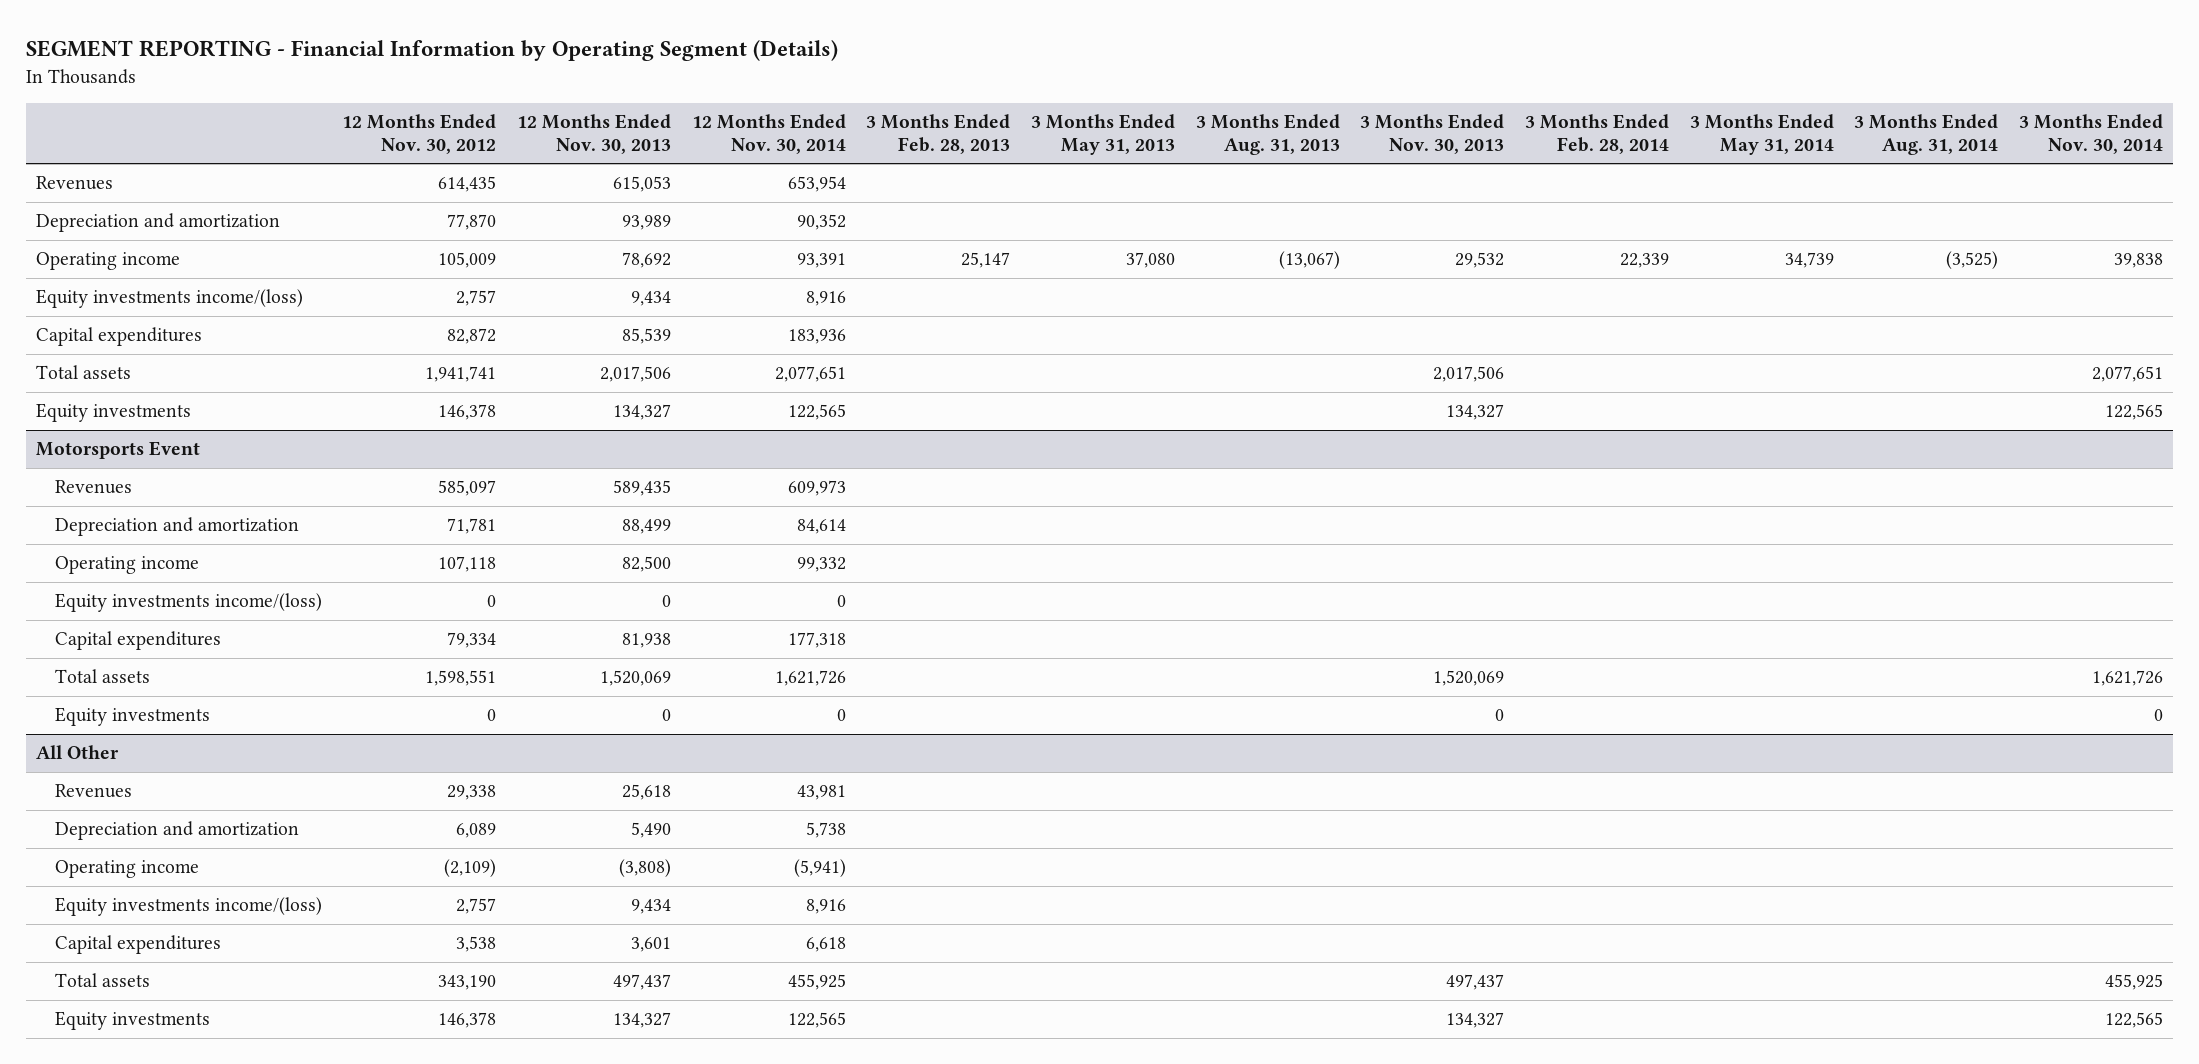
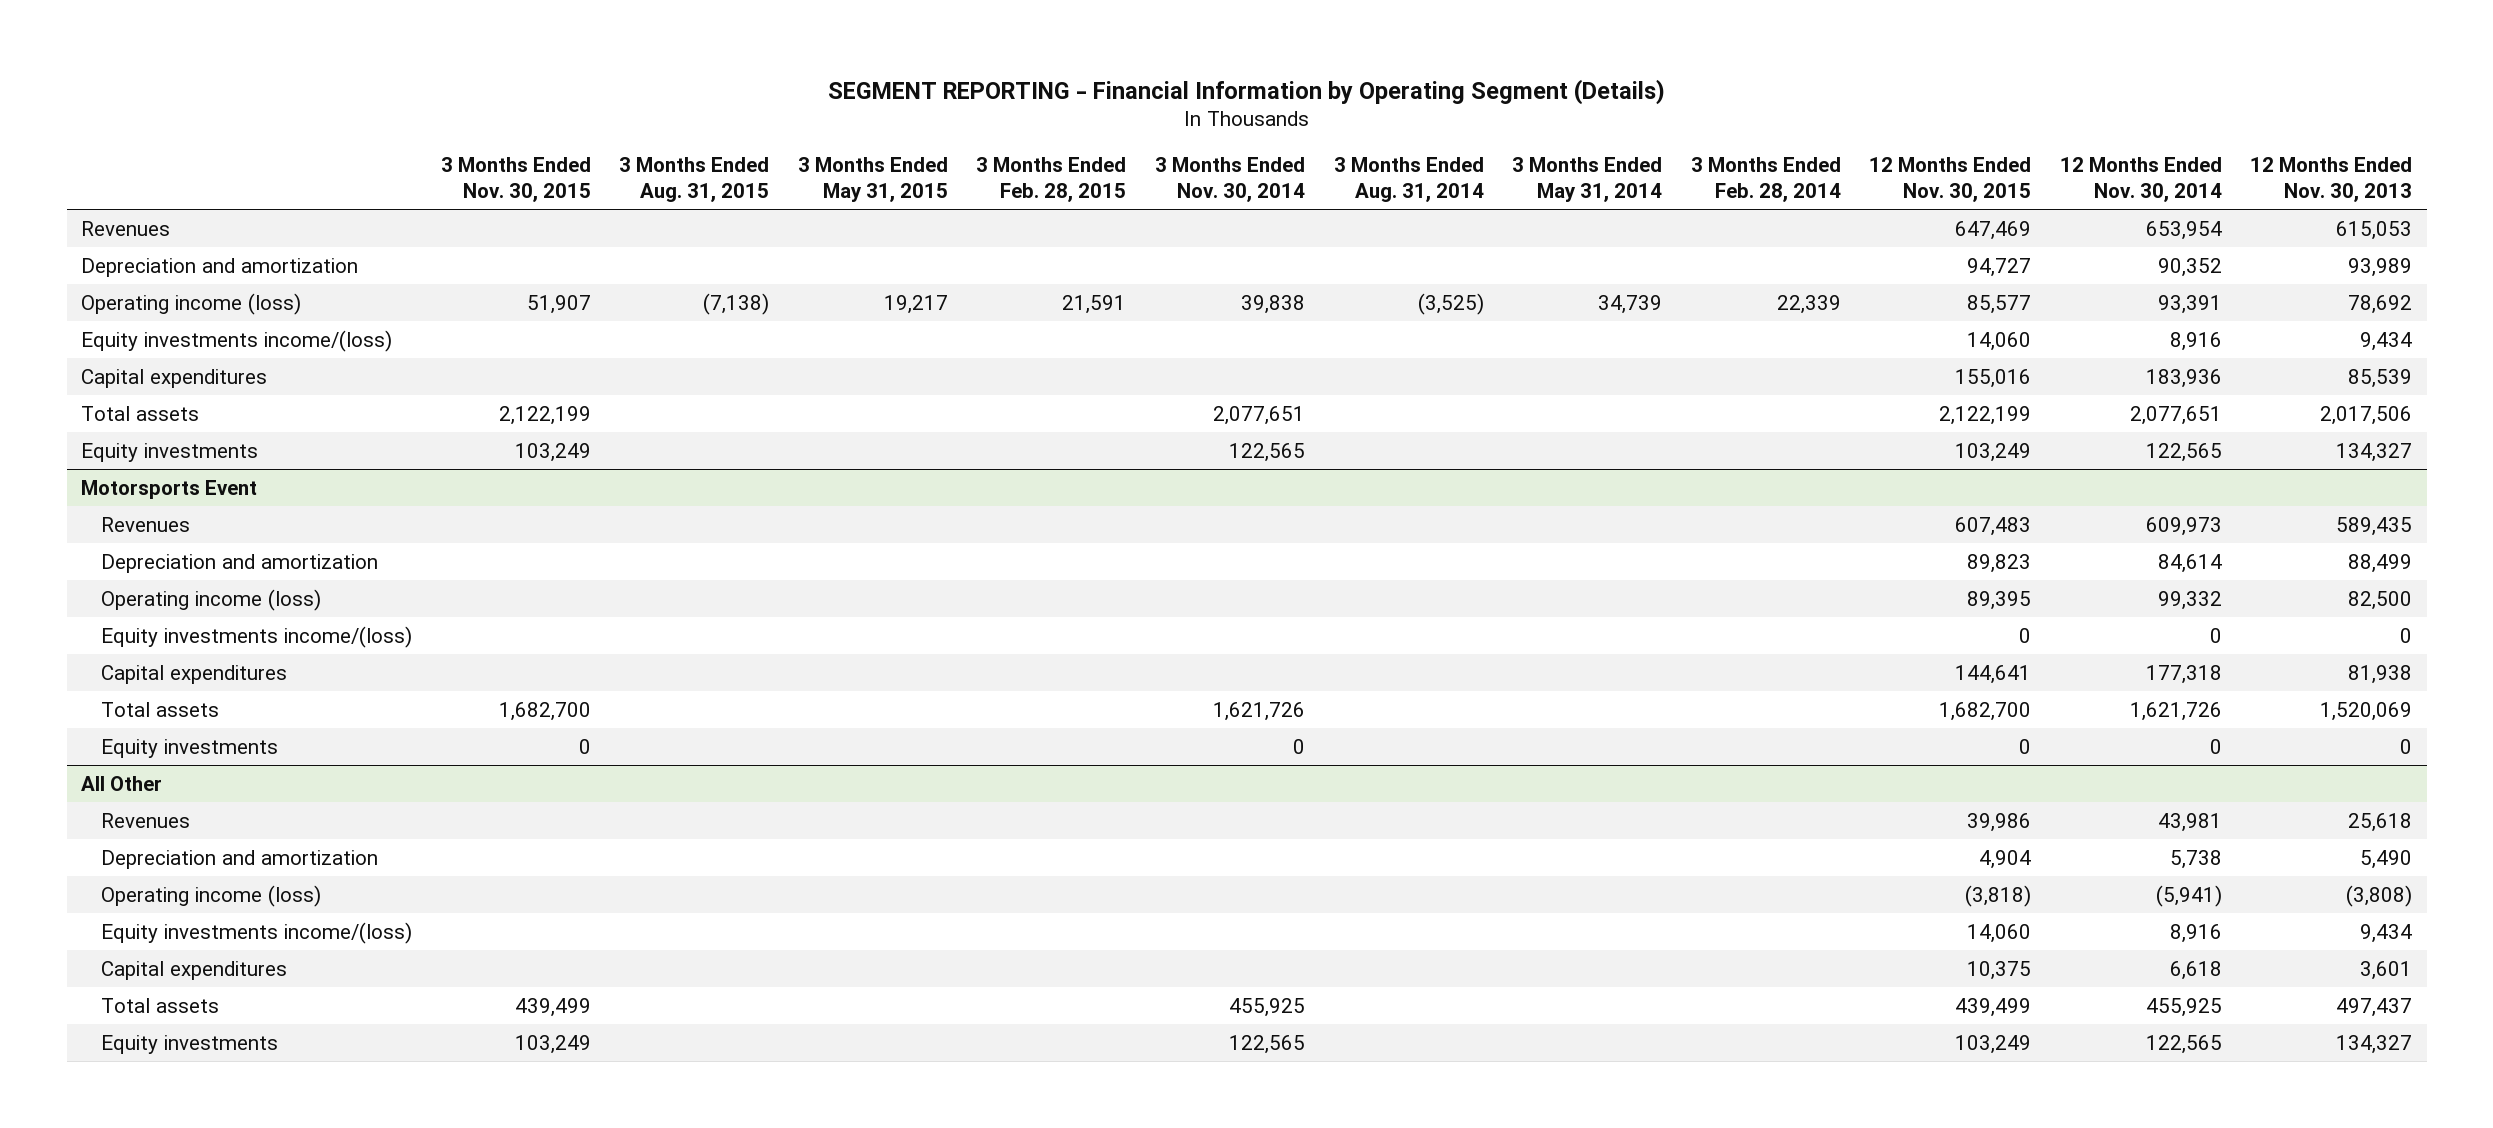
[342,113,497,154] 12 Months Ended Nov. 30, 2012 -> none
[866,113,1011,154] 3 Months Ended Feb. 28, 2013 -> none
[1030,113,1175,155] 3 Months Ended May 31, 2013 -> none
[1195,113,1340,155] 3 Months Ended Aug. 31, 2013 -> none
[1360,113,1505,154] 3 Months Ended Nov. 30, 2013 -> none
none -> [440,157,591,203] 3 Months Ended Nov. 30, 2015
none -> [619,157,770,203] 3 Months Ended Aug. 31, 2015
none -> [797,157,948,203] 3 Months Ended May 31, 2015
none -> [976,157,1127,203] 3 Months Ended Feb. 28, 2015
none -> [1869,157,2032,203] 12 Months Ended Nov. 30, 2015
[35,252,180,271] Operating income -> [81,292,302,315] Operating income (loss)
[54,556,199,575] Operating income -> [101,588,322,611] Operating income (loss)
[54,860,199,879] Operating income -> [101,884,322,907] Operating income (loss)

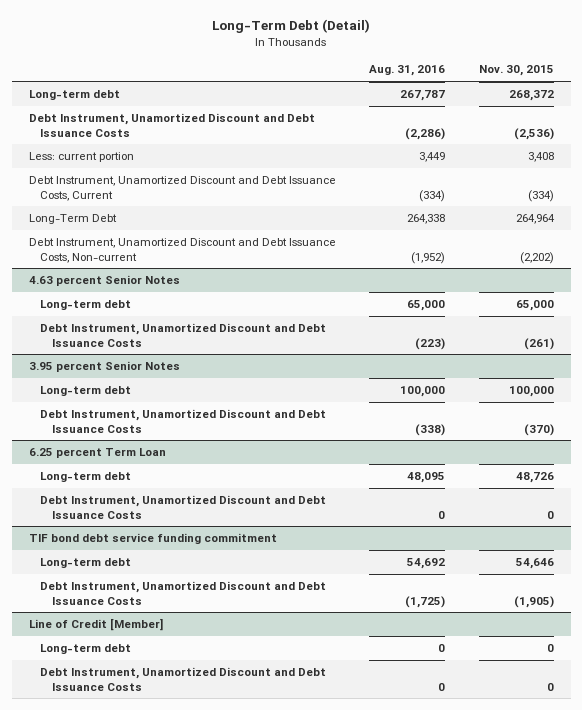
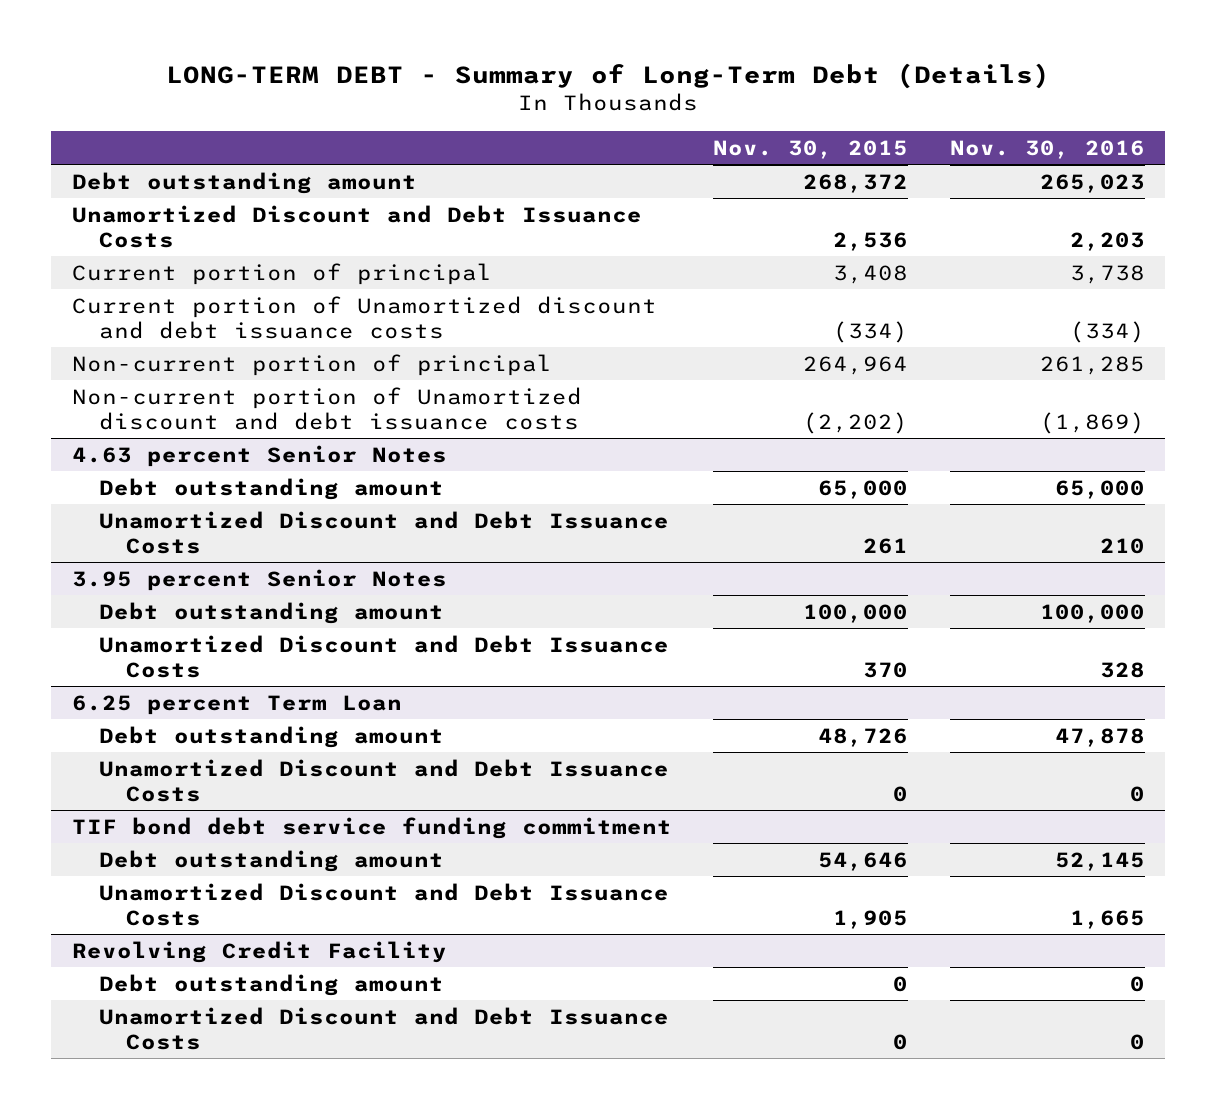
[212,18,371,33] Long-Term Debt (Detail) -> [166,62,1051,89] LONG-TERM DEBT - Summary of Long-Term Debt (Details)
[369,65,446,77] Aug. 31, 2016 -> none
none -> [949,139,1145,159] Nov. 30, 2016
[28,89,120,100] Long-term debt -> [71,171,417,194] Debt outstanding amount
[28,112,315,137] Debt Instrument, Unamortized Discount and Debt Issuance Costs -> [71,204,642,248] Unamortized Discount and Debt Issuance Costs
[513,127,554,140] (2,536) -> [833,231,909,251] 2,536
[28,151,134,162] Less: current portion -> [71,262,492,285] Current portion of principal
[28,175,336,201] Debt Instrument, Unamortized Discount and Debt Issuance Costs, Current -> [71,295,657,339] Current portion of Unamortized discount and debt issuance costs
[28,213,117,224] Long-Term Debt -> [71,353,552,376] Non-current portion of principal
[28,237,336,263] Debt Instrument, Unamortized Discount and Debt Issuance Costs, Non-current -> [71,386,582,430] Non-current portion of Unamortized discount and debt issuance costs
[40,299,132,310] Long-term debt -> none
none -> [99,477,445,500] Debt outstanding amount
[40,322,327,347] Debt Instrument, Unamortized Discount and Debt Issuance Costs -> [99,510,670,554] Unamortized Discount and Debt Issuance Costs
[523,337,554,350] (261) -> [863,537,909,554] 261
[40,385,132,396] Long-term debt -> none
none -> [99,601,445,624] Debt outstanding amount
[40,408,327,433] Debt Instrument, Unamortized Discount and Debt Issuance Costs -> [99,634,670,678] Unamortized Discount and Debt Issuance Costs
[523,423,554,436] (370) -> [863,661,909,678] 370
[40,471,132,482] Long-term debt -> [99,725,445,748] Debt outstanding amount
[40,494,327,519] Debt Instrument, Unamortized Discount and Debt Issuance Costs -> [99,758,670,802] Unamortized Discount and Debt Issuance Costs
[40,643,132,654] Long-term debt -> none
[40,557,132,568] Long-term debt -> [99,849,445,872] Debt outstanding amount
[40,580,327,605] Debt Instrument, Unamortized Discount and Debt Issuance Costs -> [99,882,670,926] Unamortized Discount and Debt Issuance Costs
[513,595,554,608] (1,905) -> [833,909,909,929] 1,905
[28,617,163,631] Line of Credit [Member] -> [71,940,447,963] Revolving Credit Facility
none -> [99,973,445,996] Debt outstanding amount
[40,666,327,691] Debt Instrument, Unamortized Discount and Debt Issuance Costs -> [99,1006,670,1050] Unamortized Discount and Debt Issuance Costs

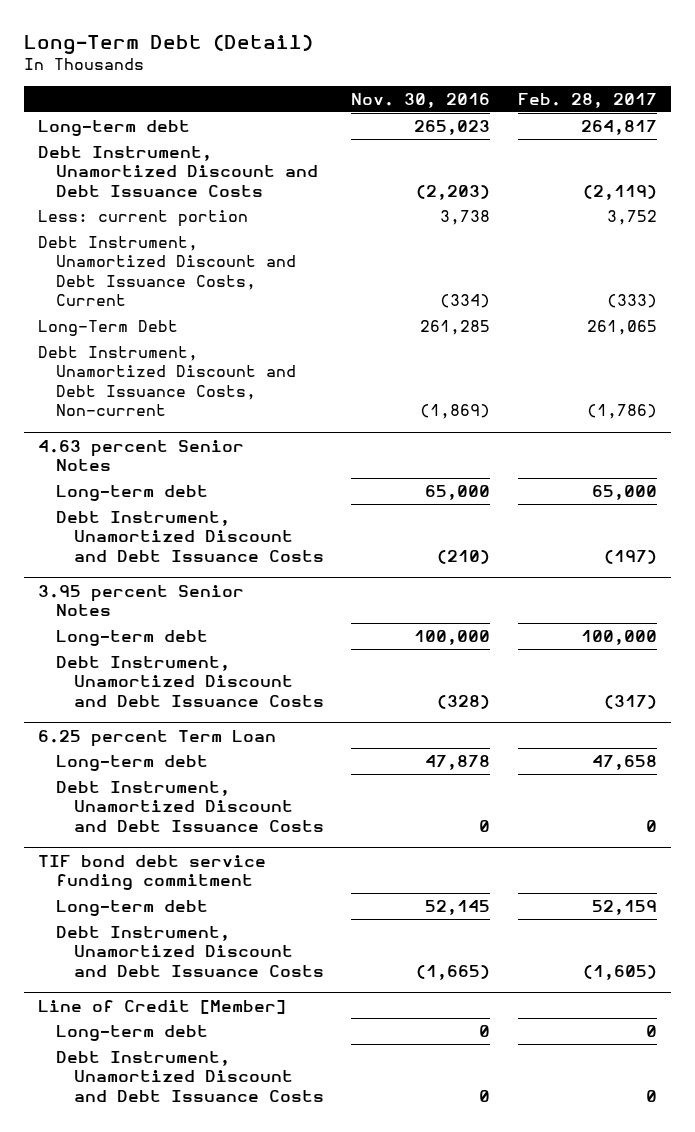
[166,62,1051,89] LONG-TERM DEBT - Summary of Long-Term Debt (Details) -> [24,33,314,54] Long-Term Debt (Detail)
[713,139,909,159] Nov. 30, 2015 -> none
none -> [517,93,657,109] Feb. 28, 2017
[71,171,417,194] Debt outstanding amount -> [37,119,190,136] Long-term debt
[71,204,642,248] Unamortized Discount and Debt Issuance Costs -> [37,145,318,197] Debt Instrument, Unamortized Discount and Debt Issuance Costs
[1069,231,1145,251] 2,203 -> [416,184,491,200] (2,203)
[71,262,492,285] Current portion of principal -> [37,209,248,227] Less: current portion
[71,295,657,339] Current portion of Unamortized discount and debt issuance costs -> [37,235,296,307] Debt Instrument, Unamortized Discount and Debt Issuance Costs, Current
[71,353,552,376] Non-current portion of principal -> [37,319,178,336] Long-Term Debt
[71,386,582,430] Non-current portion of Unamortized discount and debt issuance costs -> [37,345,296,417] Debt Instrument, Unamortized Discount and Debt Issuance Costs, Non-current
[99,477,445,500] Debt outstanding amount -> none
none -> [55,484,208,501] Long-term debt
[99,510,670,554] Unamortized Discount and Debt Issuance Costs -> [55,510,324,562] Debt Instrument, Unamortized Discount and Debt Issuance Costs
[1099,537,1145,554] 210 -> [437,549,491,564] (210)
[99,601,445,624] Debt outstanding amount -> none
none -> [55,629,208,646] Long-term debt
[99,634,670,678] Unamortized Discount and Debt Issuance Costs -> [55,655,324,707] Debt Instrument, Unamortized Discount and Debt Issuance Costs
[1099,661,1145,678] 328 -> [437,694,491,709] (328)
[99,725,445,748] Debt outstanding amount -> [55,754,208,771] Long-term debt
[99,758,670,802] Unamortized Discount and Debt Issuance Costs -> [55,780,324,832] Debt Instrument, Unamortized Discount and Debt Issuance Costs
[99,973,445,996] Debt outstanding amount -> none
[99,849,445,872] Debt outstanding amount -> [55,899,208,916] Long-term debt
[99,882,670,926] Unamortized Discount and Debt Issuance Costs -> [55,925,324,977] Debt Instrument, Unamortized Discount and Debt Issuance Costs
[1069,909,1145,929] 1,665 -> [416,964,491,980] (1,665)
[71,940,447,963] Revolving Credit Facility -> [37,999,286,1014] Line of Credit [Member]
none -> [55,1024,208,1041] Long-term debt
[99,1006,670,1050] Unamortized Discount and Debt Issuance Costs -> [55,1050,324,1102] Debt Instrument, Unamortized Discount and Debt Issuance Costs

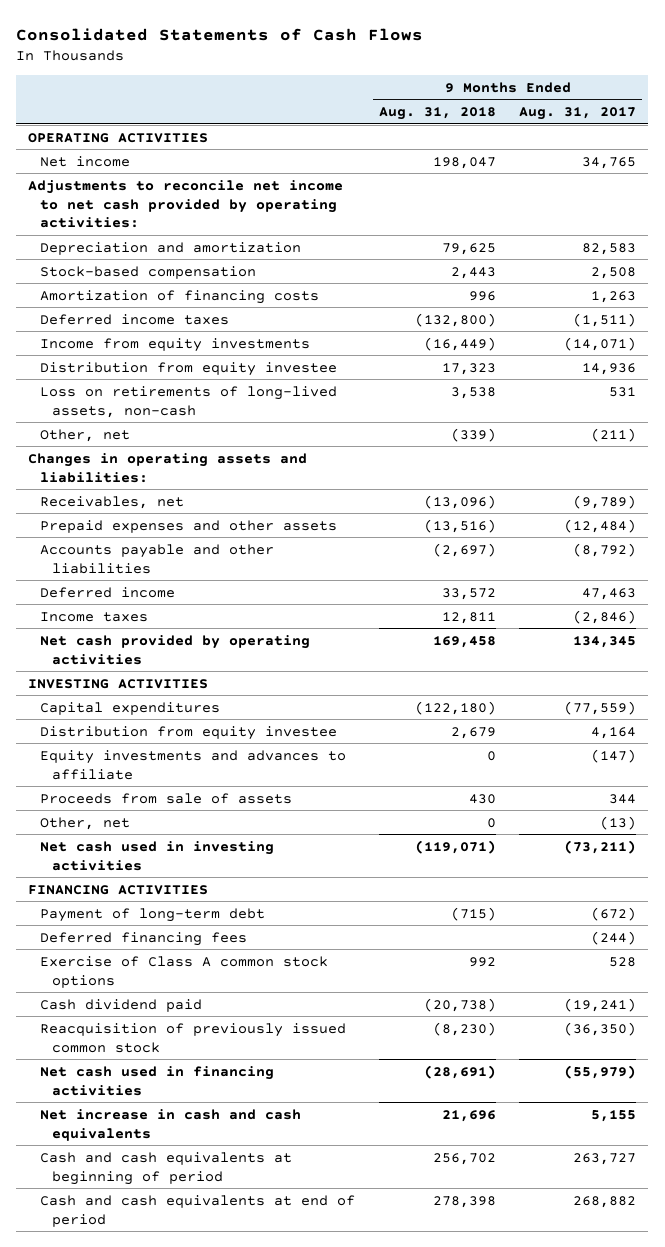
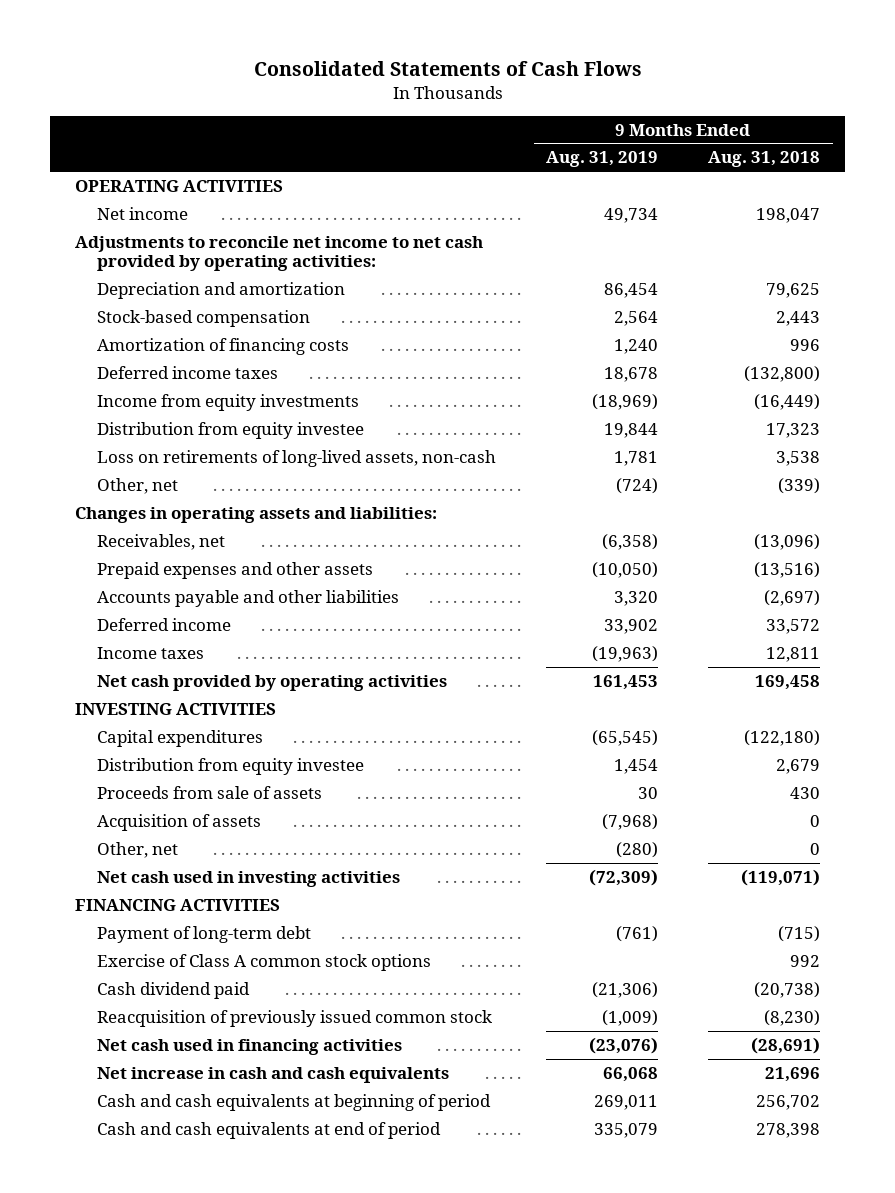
[519,106,637,120] Aug. 31, 2017 -> none
none -> [546,151,659,168] Aug. 31, 2019
[40,749,347,780] Equity investments and advances to affiliate -> none
none -> [97,813,262,831] Acquisition of assets
[40,931,248,946] Deferred financing fees -> none

